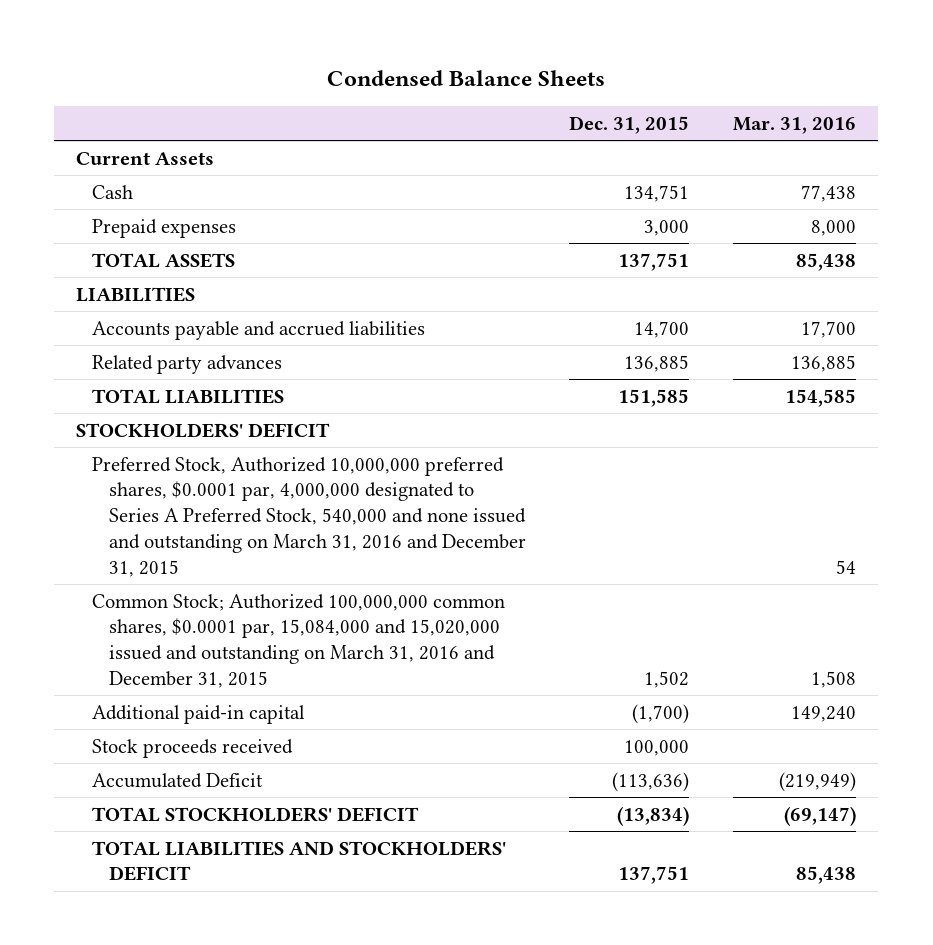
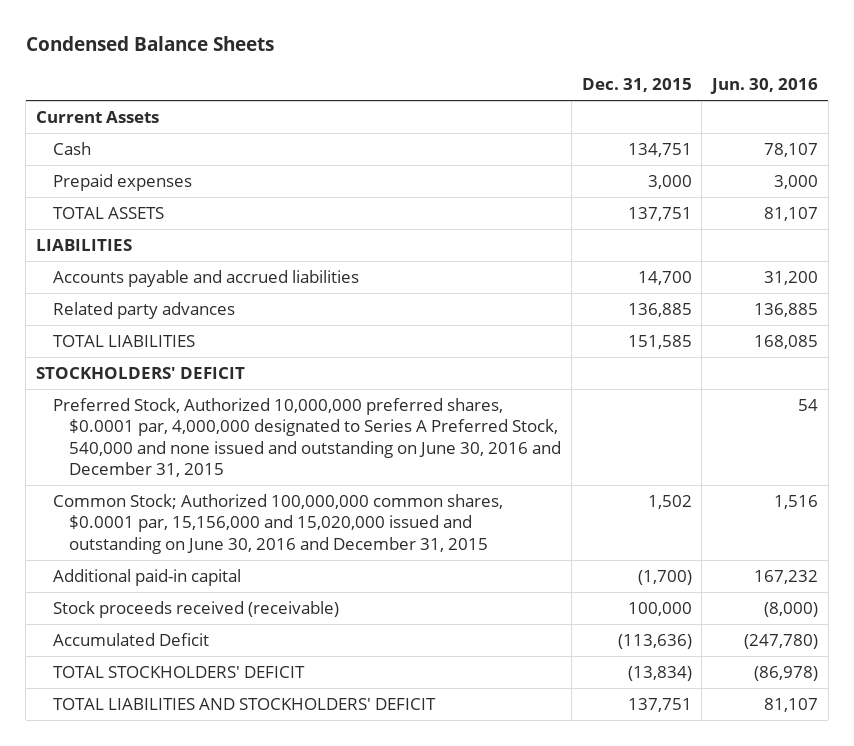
[733,117,857,135] Mar. 31, 2016 -> none
none -> [709,77,818,94] Jun. 30, 2016
[92,456,526,577] Preferred Stock, Authorized 10,000,000 preferred shares, $0.0001 par, 4,000,000 designated to Series A Preferred Stock, 540,000 and none issued and outstanding on March 31, 2016 and December 31, 2015 -> [52,398,562,477] Preferred Stock, Authorized 10,000,000 preferred shares, $0.0001 par, 4,000,000 designated to Series A Preferred Stock, 540,000 and none issued and outstanding on June 30, 2016 and December 31, 2015
[92,593,506,688] Common Stock; Authorized 100,000,000 common shares, $0.0001 par, 15,084,000 and 15,020,000 issued and outstanding on March 31, 2016 and December 31, 2015 -> [52,494,503,554] Common Stock; Authorized 100,000,000 common shares, $0.0001 par, 15,156,000 and 15,020,000 issued and outstanding on June 30, 2016 and December 31, 2015
[92,738,294,758] Stock proceeds received -> [52,601,339,619] Stock proceeds received (receivable)

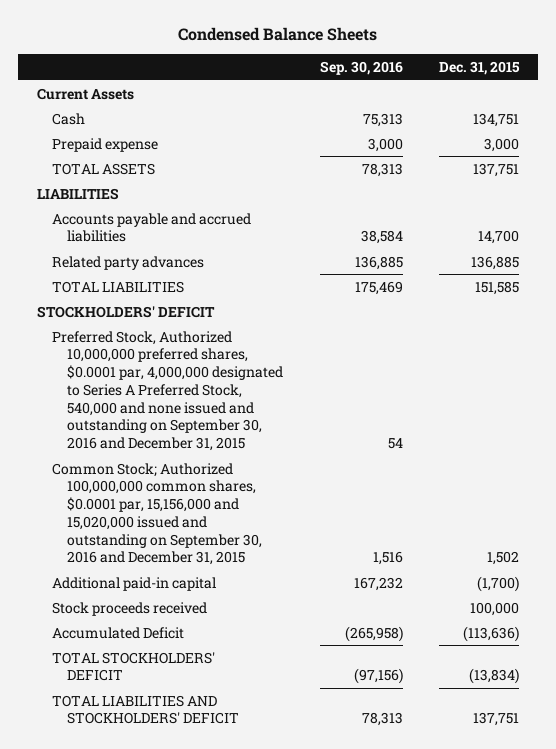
[709,77,818,94] Jun. 30, 2016 -> none
none -> [319,61,403,76] Sep. 30, 2016
[52,174,192,192] Prepaid expenses -> [51,137,158,152] Prepaid expense
[52,398,562,477] Preferred Stock, Authorized 10,000,000 preferred shares, $0.0001 par, 4,000,000 designated to Series A Preferred Stock, 540,000 and none issued and outstanding on June 30, 2016 and December 31, 2015 -> [51,330,283,452] Preferred Stock, Authorized 10,000,000 preferred shares, $0.0001 par, 4,000,000 designated to Series A Preferred Stock, 540,000 and none issued and outstanding on September 30, 2016 and December 31, 2015
[52,494,503,554] Common Stock; Authorized 100,000,000 common shares, $0.0001 par, 15,156,000 and 15,020,000 issued and outstanding on June 30, 2016 and December 31, 2015 -> [51,462,262,566] Common Stock; Authorized 100,000,000 common shares, $0.0001 par, 15,156,000 and 15,020,000 issued and outstanding on September 30, 2016 and December 31, 2015
[52,601,339,619] Stock proceeds received (receivable) -> [51,601,207,616] Stock proceeds received

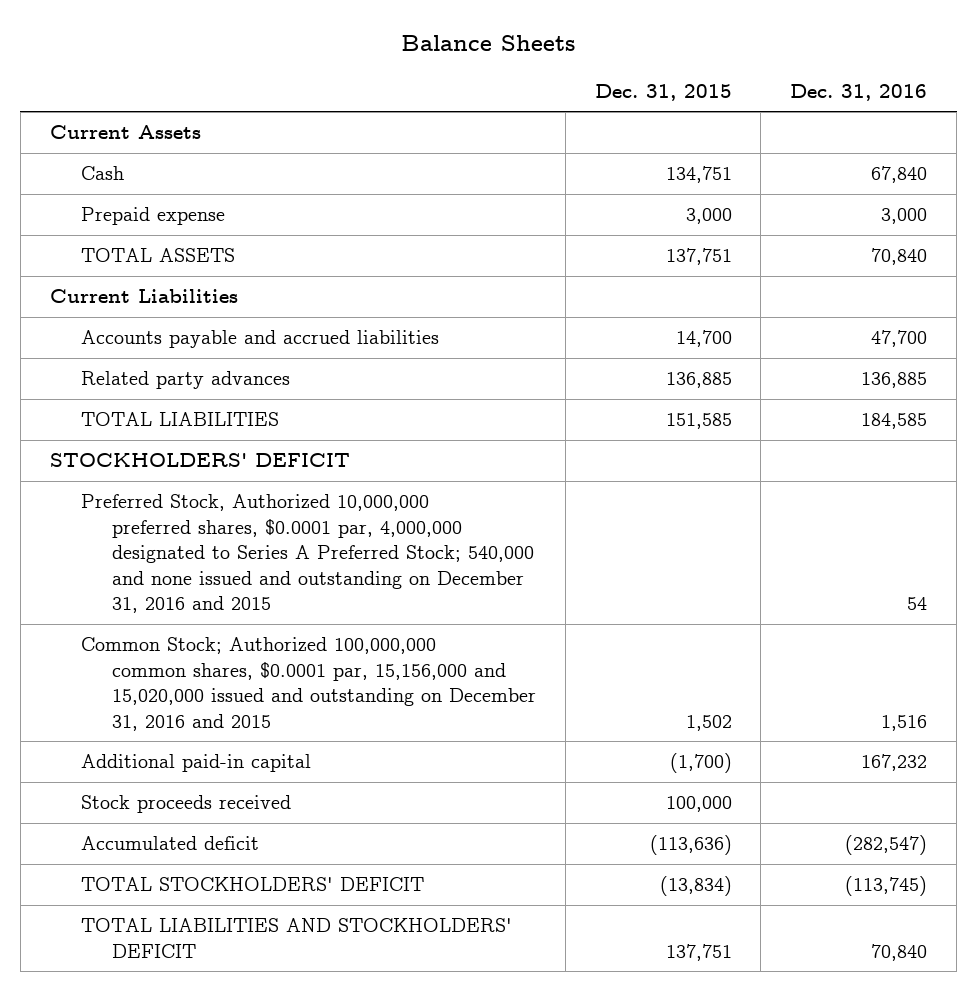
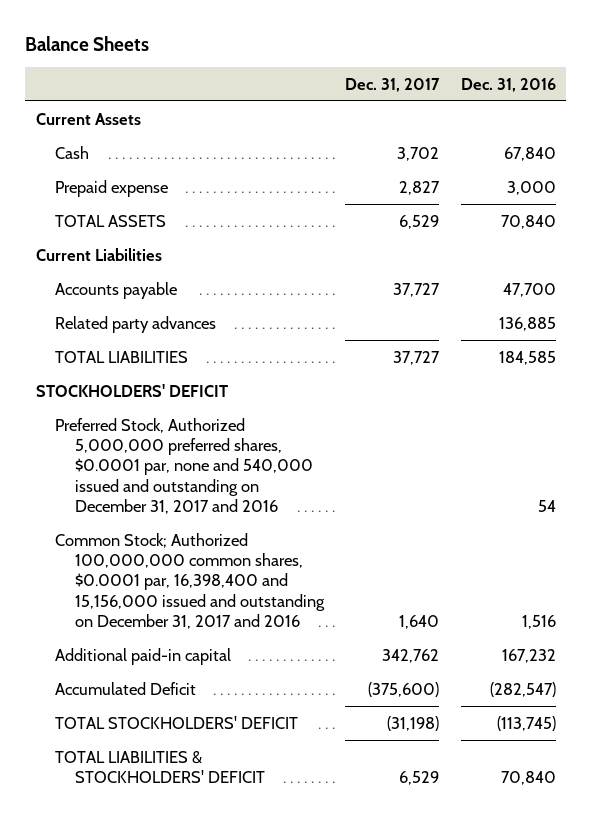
[594,83,732,101] Dec. 31, 2015 -> none
none -> [345,77,441,92] Dec. 31, 2017
[80,330,439,349] Accounts payable and accrued liabilities -> [55,281,178,299] Accounts payable
[80,494,535,614] Preferred Stock, Authorized 10,000,000 preferred shares, $0.0001 par, 4,000,000 designated to Series A Preferred Stock; 540,000 and none issued and outstanding on December 31, 2016 and 2015 -> [55,417,313,515] Preferred Stock, Authorized 5,000,000 preferred shares, $0.0001 par, none and 540,000 issued and outstanding on December 31, 2017 and 2016
[80,637,537,731] Common Stock; Authorized 100,000,000 common shares, $0.0001 par, 15,156,000 and 15,020,000 issued and outstanding on December 31, 2016 and 2015 -> [55,532,325,630] Common Stock; Authorized 100,000,000 common shares, $0.0001 par, 16,398,400 and 15,156,000 issued and outstanding on December 31, 2017 and 2016
[80,795,291,814] Stock proceeds received -> none
[80,836,259,851] Accumulated deficit -> [55,681,197,695] Accumulated Deficit
[80,918,512,958] TOTAL LIABILITIES AND STOCKHOLDERS' DEFICIT -> [55,750,265,783] TOTAL LIABILITIES & STOCKHOLDERS' DEFICIT

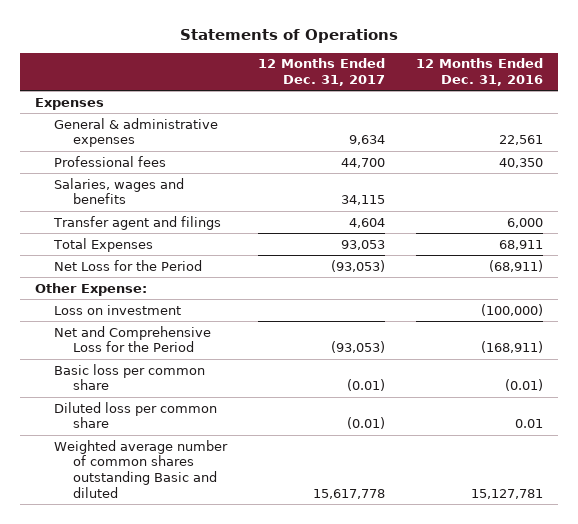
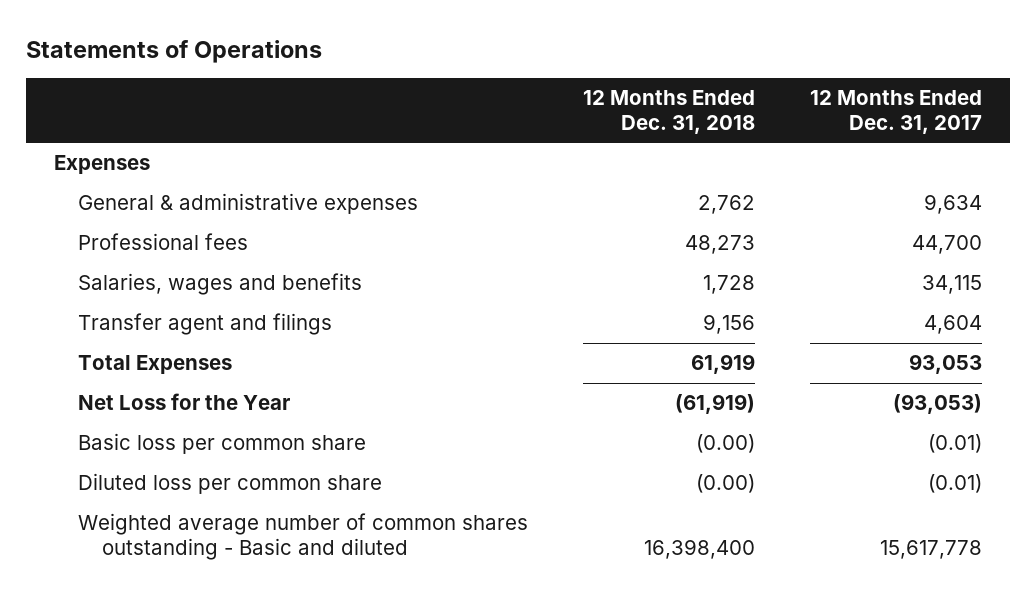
[415,58,543,86] 12 Months Ended Dec. 31, 2016 -> none
none -> [583,90,756,134] 12 Months Ended Dec. 31, 2018
[54,259,203,271] Net Loss for the Period -> none
[35,282,148,296] Other Expense: -> none
[54,304,182,315] Loss on investment -> none
[54,325,212,353] Net and Comprehensive Loss for the Period -> [77,393,290,411] Net Loss for the Year
[54,439,229,498] Weighted average number of common shares outstanding Basic and diluted -> [77,513,528,560] Weighted average number of common shares outstanding - Basic and diluted

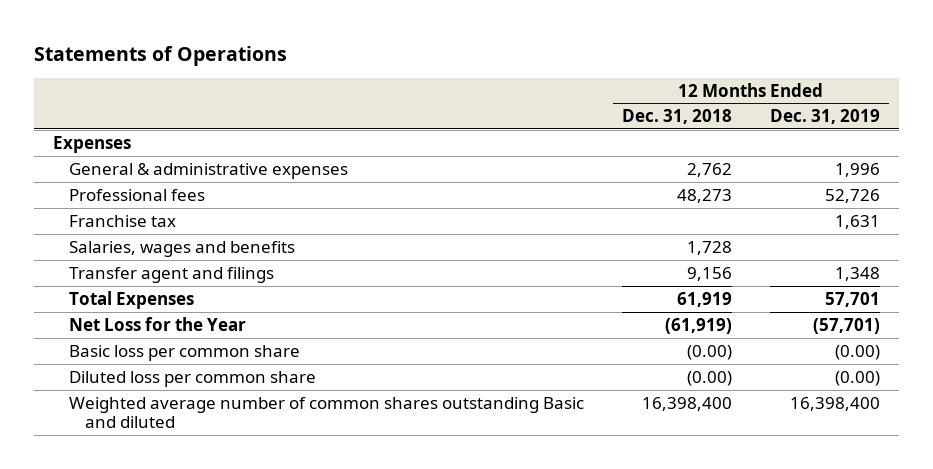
[810,90,983,134] 12 Months Ended Dec. 31, 2017 -> none
none -> [769,109,880,125] Dec. 31, 2019
none -> [69,214,177,227] Franchise tax
[77,513,528,560] Weighted average number of common shares outstanding - Basic and diluted -> [69,396,585,429] Weighted average number of common shares outstanding Basic and diluted

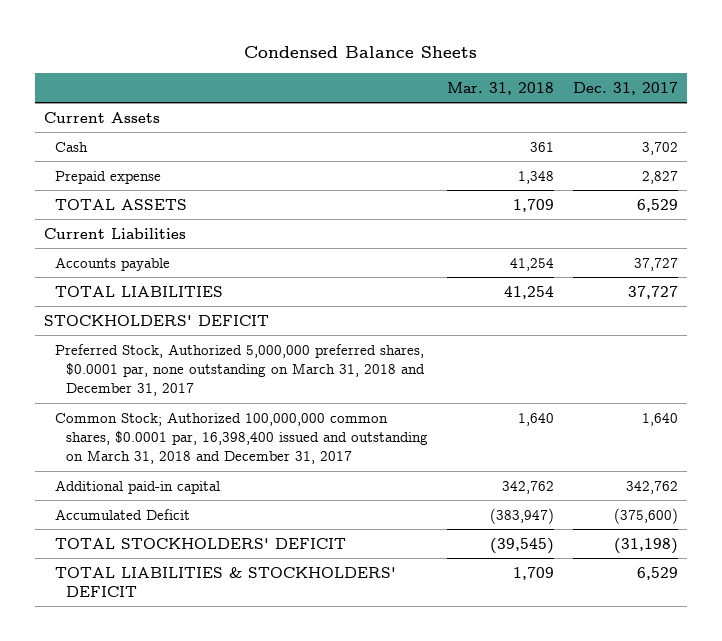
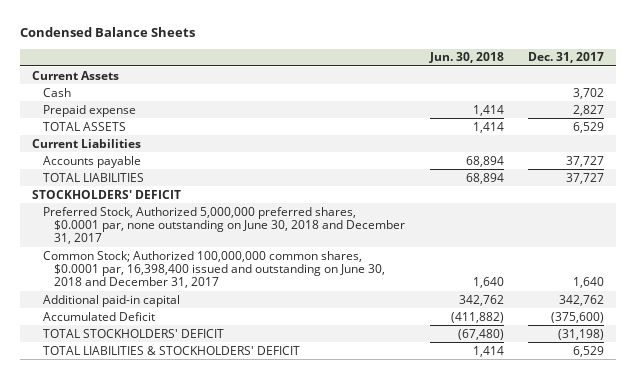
[446,81,554,95] Mar. 31, 2018 -> none
none -> [428,52,504,64] Jun. 30, 2018
[55,343,425,397] Preferred Stock, Authorized 5,000,000 preferred shares, $0.0001 par, none outstanding on March 31, 2018 and December 31, 2017 -> [43,206,406,245] Preferred Stock, Authorized 5,000,000 preferred shares, $0.0001 par, none outstanding on June 30, 2018 and December 31, 2017
[55,411,428,465] Common Stock; Authorized 100,000,000 common shares, $0.0001 par, 16,398,400 issued and outstanding on March 31, 2018 and December 31, 2017 -> [43,250,386,289] Common Stock; Authorized 100,000,000 common shares, $0.0001 par, 16,398,400 issued and outstanding on June 30, 2018 and December 31, 2017

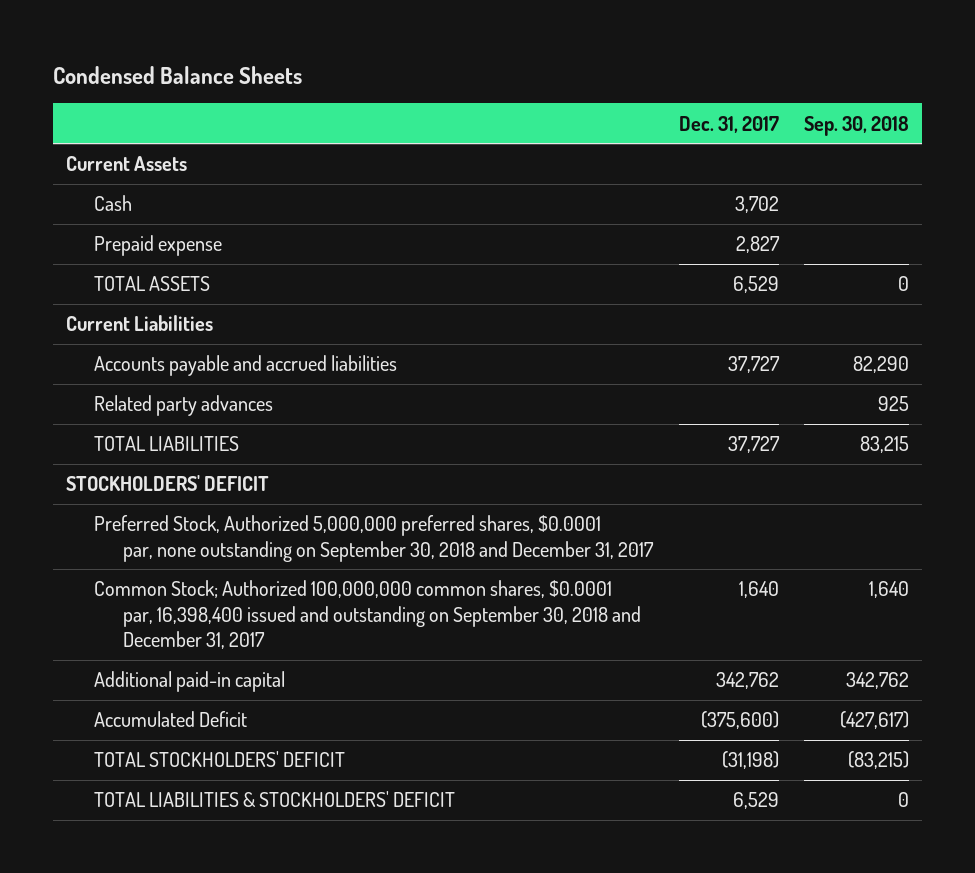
[428,52,504,64] Jun. 30, 2018 -> none
none -> [804,115,910,136] Sep. 30, 2018
[43,155,142,168] Accounts payable -> [94,355,398,377] Accounts payable and accrued liabilities
none -> [94,395,274,417] Related party advances
[43,206,406,245] Preferred Stock, Authorized 5,000,000 preferred shares, $0.0001 par, none outstanding on June 30, 2018 and December 31, 2017 -> [94,515,654,562] Preferred Stock, Authorized 5,000,000 preferred shares, $0.0001 par, none outstanding on September 30, 2018 and December 31, 2017
[43,250,386,289] Common Stock; Authorized 100,000,000 common shares, $0.0001 par, 16,398,400 issued and outstanding on June 30, 2018 and December 31, 2017 -> [94,580,641,650] Common Stock; Authorized 100,000,000 common shares, $0.0001 par, 16,398,400 issued and outstanding on September 30, 2018 and December 31, 2017

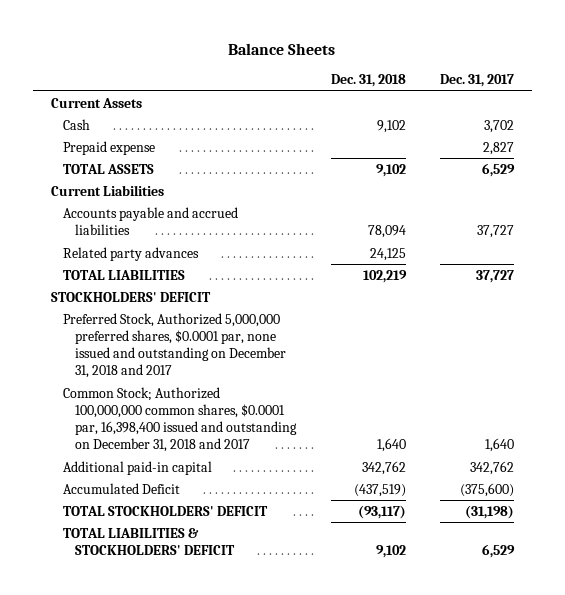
[53,65,303,84] Condensed Balance Sheets -> [228,42,336,55] Balance Sheets
[804,115,910,136] Sep. 30, 2018 -> none
none -> [330,74,406,88] Dec. 31, 2018
[94,515,654,562] Preferred Stock, Authorized 5,000,000 preferred shares, $0.0001 par, none outstanding on September 30, 2018 and December 31, 2017 -> [62,312,287,379] Preferred Stock, Authorized 5,000,000 preferred shares, $0.0001 par, none issued and outstanding on December 31, 2018 and 2017
[94,580,641,650] Common Stock; Authorized 100,000,000 common shares, $0.0001 par, 16,398,400 issued and outstanding on September 30, 2018 and December 31, 2017 -> [62,386,298,453] Common Stock; Authorized 100,000,000 common shares, $0.0001 par, 16,398,400 issued and outstanding on December 31, 2018 and 2017

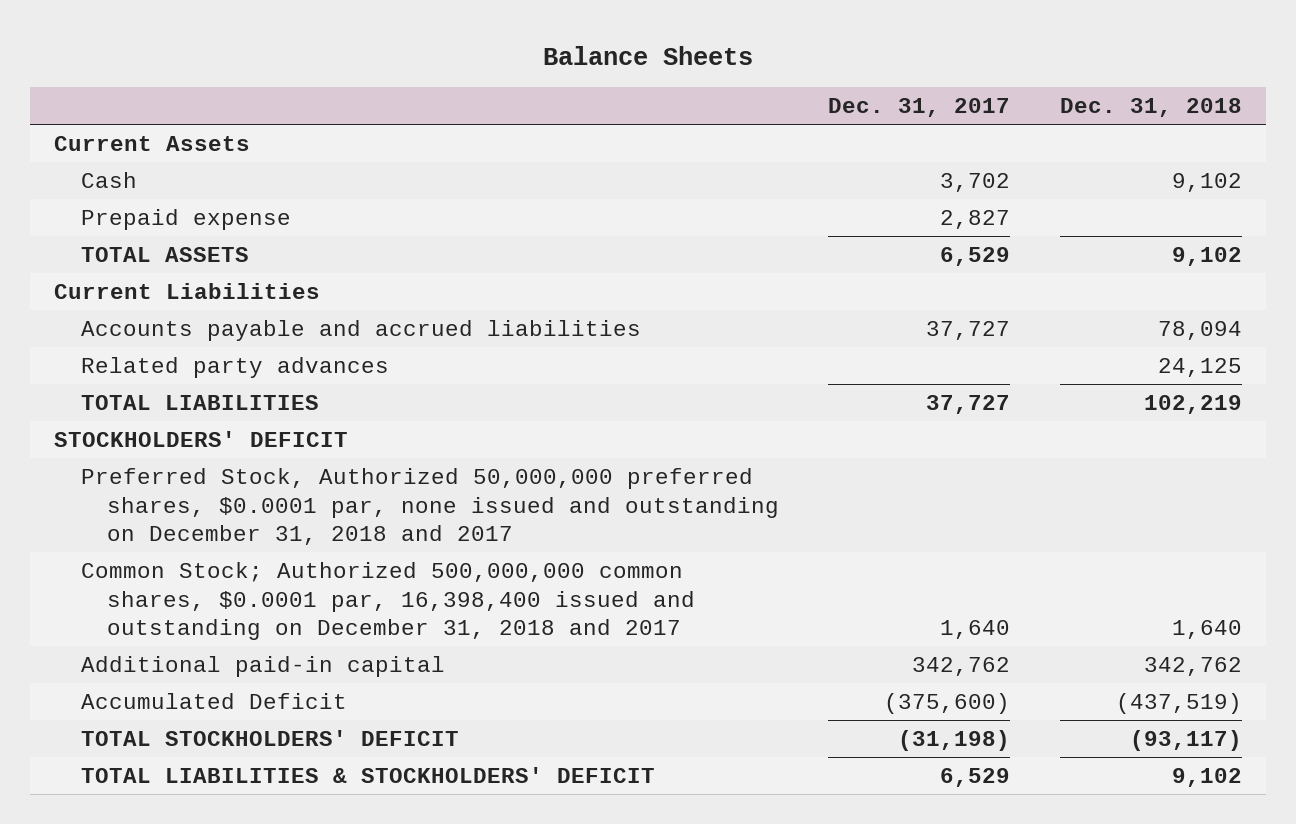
[62,312,287,379] Preferred Stock, Authorized 5,000,000 preferred shares, $0.0001 par, none issued and outstanding on December 31, 2018 and 2017 -> [80,468,780,546] Preferred Stock, Authorized 50,000,000 preferred shares, $0.0001 par, none issued and outstanding on December 31, 2018 and 2017
[62,386,298,453] Common Stock; Authorized 100,000,000 common shares, $0.0001 par, 16,398,400 issued and outstanding on December 31, 2018 and 2017 -> [80,562,696,641] Common Stock; Authorized 500,000,000 common shares, $0.0001 par, 16,398,400 issued and outstanding on December 31, 2018 and 2017

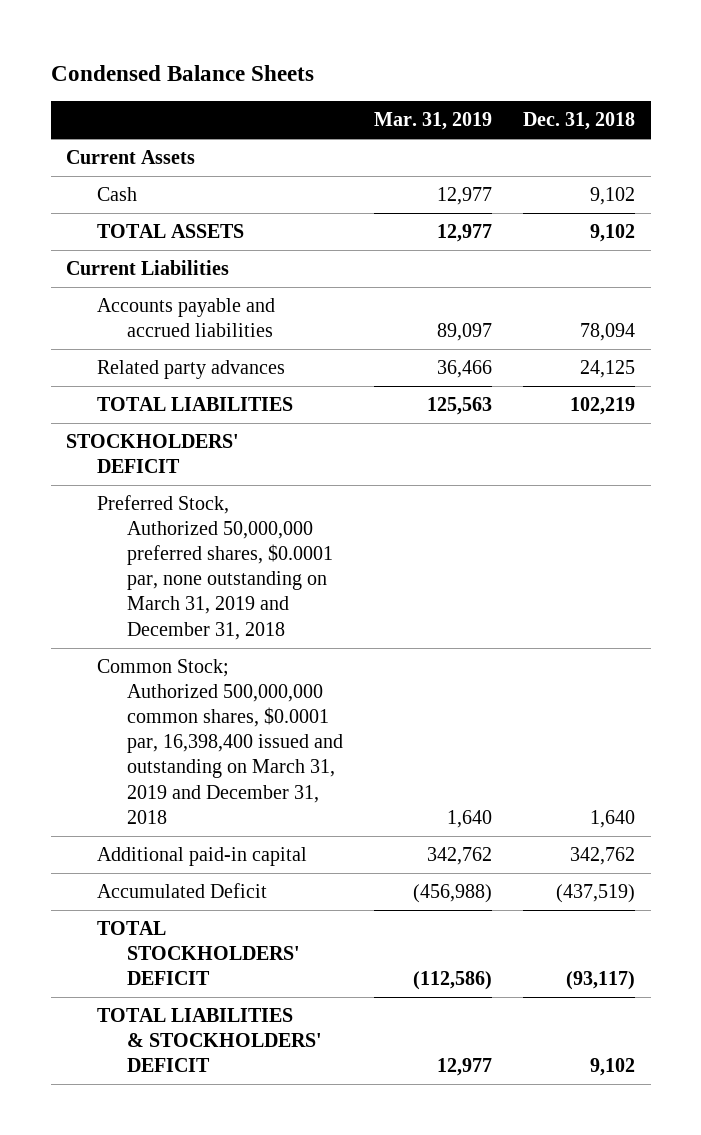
[542,45,753,65] Balance Sheets -> [50,65,314,82] Condensed Balance Sheets
[828,98,1011,118] Dec. 31, 2017 -> none
none -> [374,112,493,131] Mar. 31, 2019
[80,209,291,231] Prepaid expense -> none
[80,468,780,546] Preferred Stock, Authorized 50,000,000 preferred shares, $0.0001 par, none issued and outstanding on December 31, 2018 and 2017 -> [96,494,334,640] Preferred Stock, Authorized 50,000,000 preferred shares, $0.0001 par, none outstanding on March 31, 2019 and December 31, 2018
[80,562,696,641] Common Stock; Authorized 500,000,000 common shares, $0.0001 par, 16,398,400 issued and outstanding on December 31, 2018 and 2017 -> [96,658,344,824] Common Stock; Authorized 500,000,000 common shares, $0.0001 par, 16,398,400 issued and outstanding on March 31, 2019 and December 31, 2018

